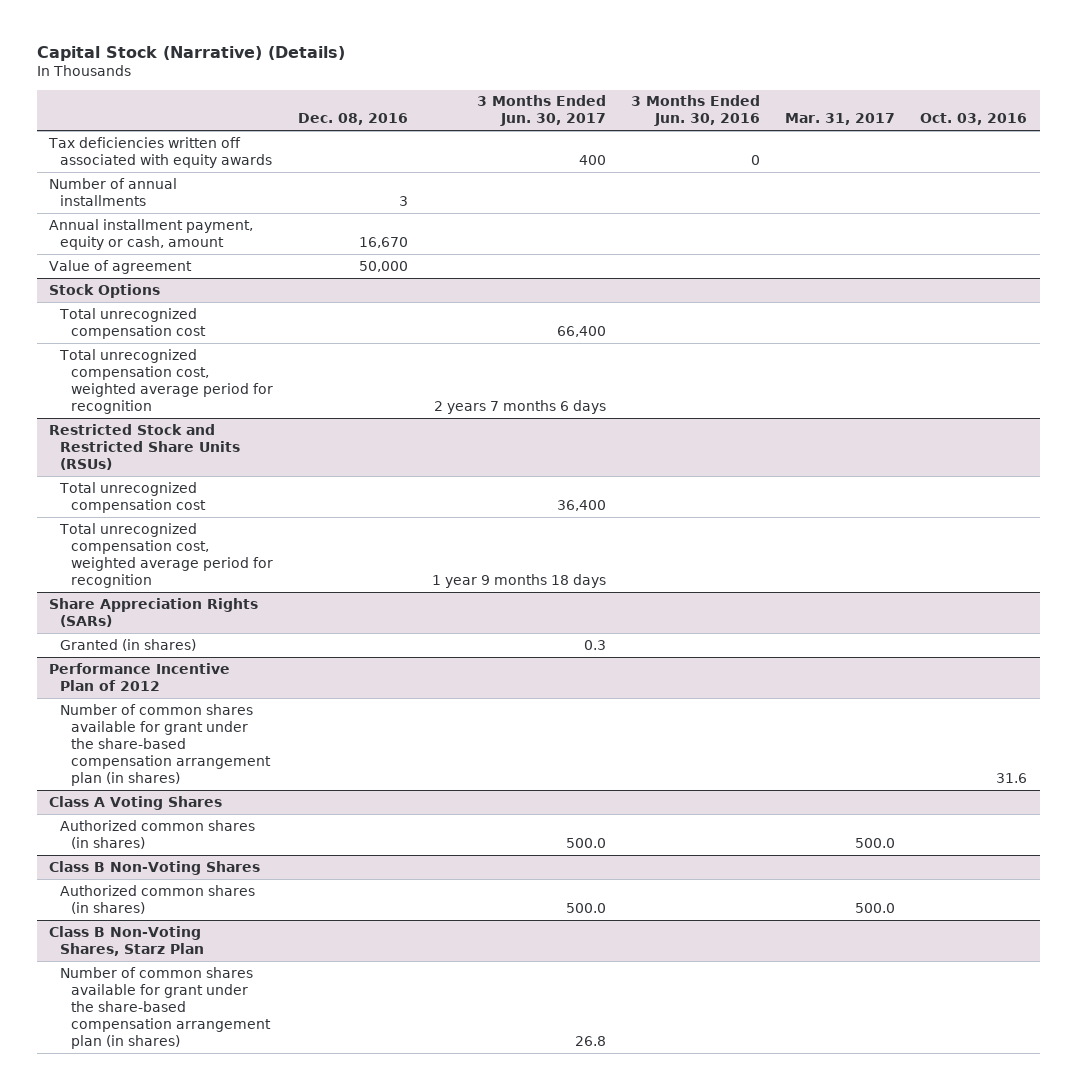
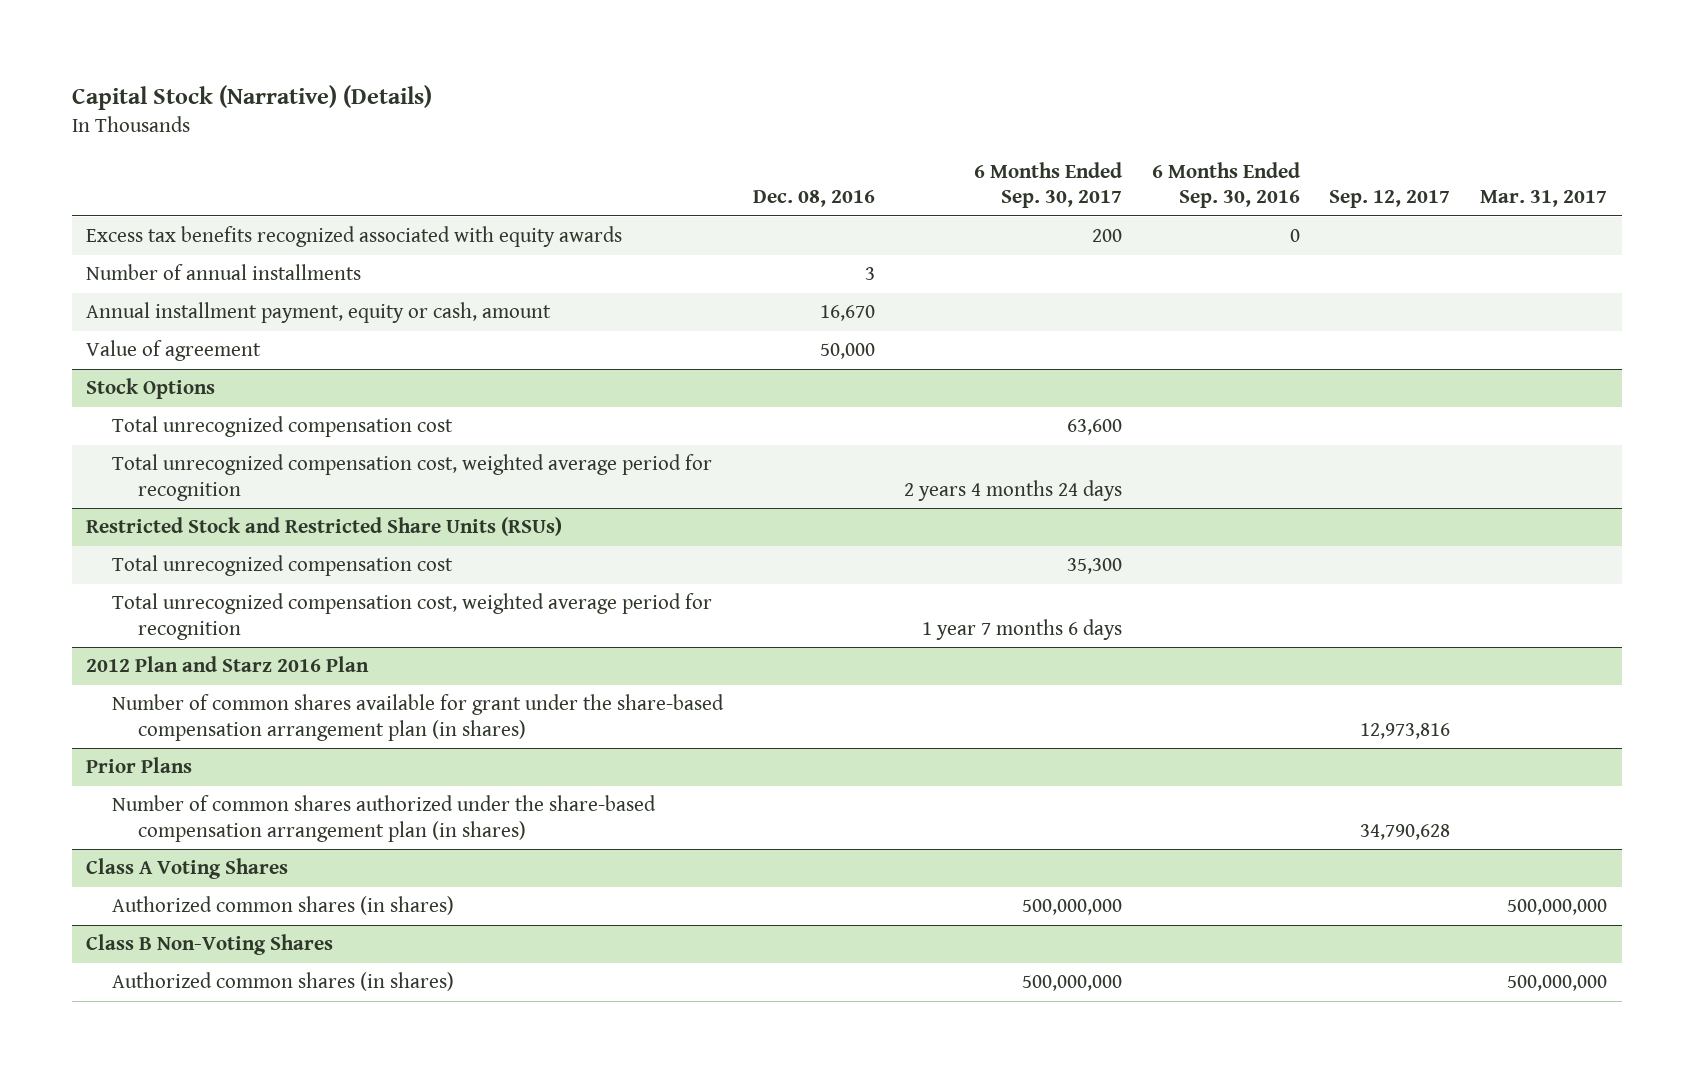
[477,95,607,127] 3 Months Ended Jun. 30, 2017 -> none
[631,95,761,127] 3 Months Ended Jun. 30, 2016 -> none
[920,113,1028,126] Oct. 03, 2016 -> none
none -> [974,162,1123,209] 6 Months Ended Sep. 30, 2017
none -> [1151,162,1300,209] 6 Months Ended Sep. 30, 2016
none -> [1329,190,1451,209] Sep. 12, 2017
[48,136,273,168] Tax deficiencies written off associated with equity awards -> none
none -> [86,226,623,248] Excess tax benefits recognized associated with equity awards
[49,597,259,627] Share Appreciation Rights (SARs) -> none
[60,638,197,651] Granted (in shares) -> none
[49,662,231,691] Performance Incentive Plan of 2012 -> none
[60,703,271,786] Number of common shares available for grant under the share-based compensation arrangement plan (in shares) -> none
none -> [86,656,370,673] 2012 Plan and Starz 2016 Plan
none -> [112,694,725,741] Number of common shares available for grant under the share-based compensation arrangement plan (in shares)
none -> [86,757,193,774] Prior Plans
none -> [112,795,657,842] Number of common shares authorized under the share-based compensation arrangement plan (in shares)
[855,837,896,848] 500.0 -> [1506,899,1607,916] 500,000,000
[49,925,205,956] Class B Non-Voting Shares, Starz Plan -> none
[60,966,271,1049] Number of common shares available for grant under the share-based compensation arrangement plan (in shares) -> none
[855,902,896,913] 500.0 -> [1506,975,1607,992] 500,000,000

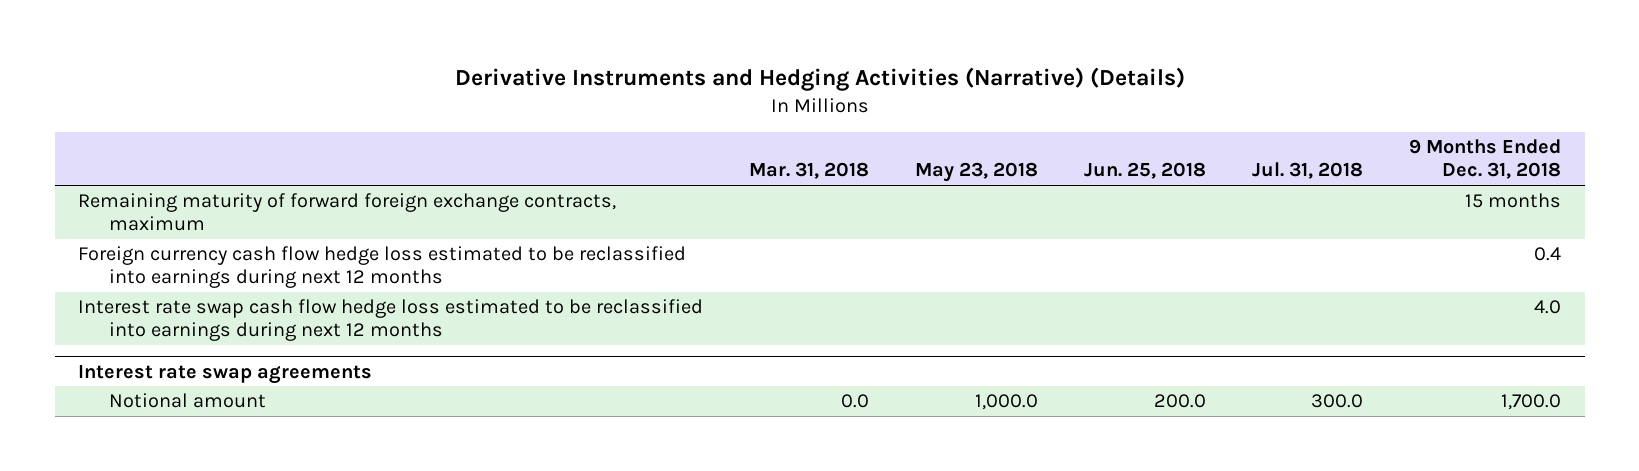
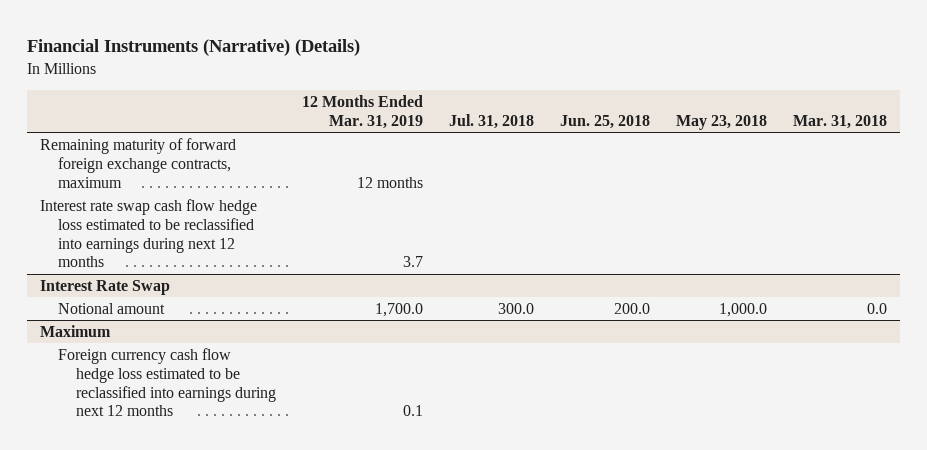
[454,67,1185,92] Derivative Instruments and Hedging Activities (Narrative) (Details) -> [27,39,361,57] Financial Instruments (Narrative) (Details)
[1409,139,1562,180] 9 Months Ended Dec. 31, 2018 -> none
none -> [302,94,424,129] 12 Months Ended Mar. 31, 2019
[77,246,686,289] Foreign currency cash flow hedge loss estimated to be reclassified into earnings during next 12 months -> none
[77,364,372,384] Interest rate swap agreements -> [40,279,171,295] Interest Rate Swap
none -> [40,324,112,337] Maximum
none -> [58,347,277,417] Foreign currency cash flow hedge loss estimated to be reclassified into earnings during next 12 months

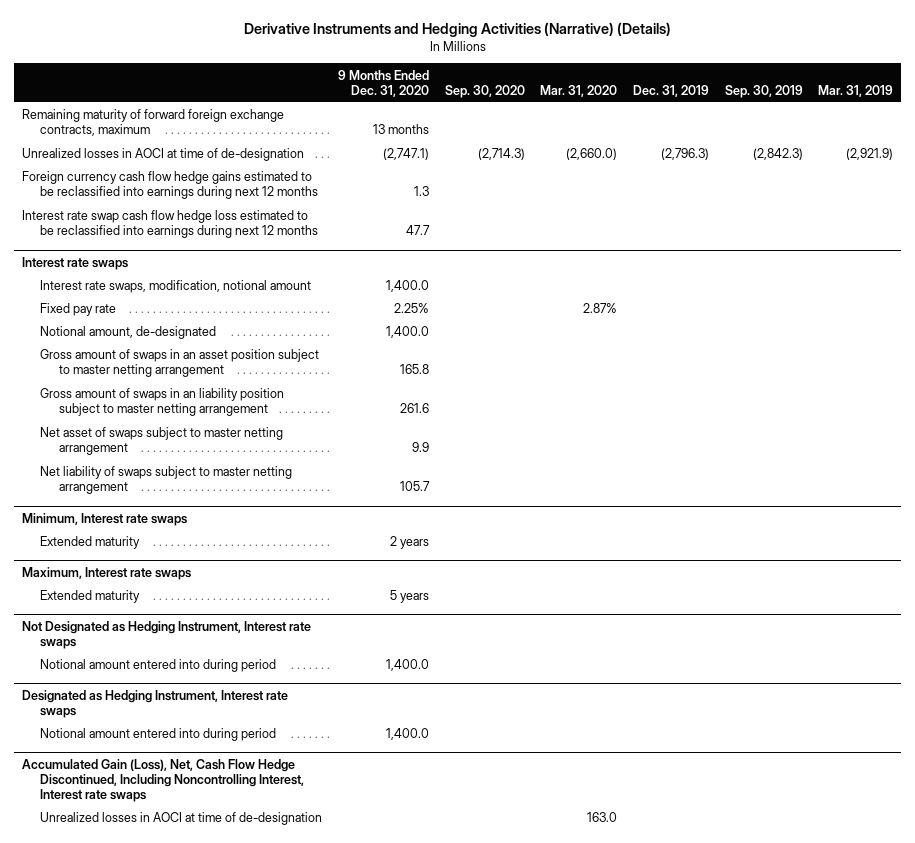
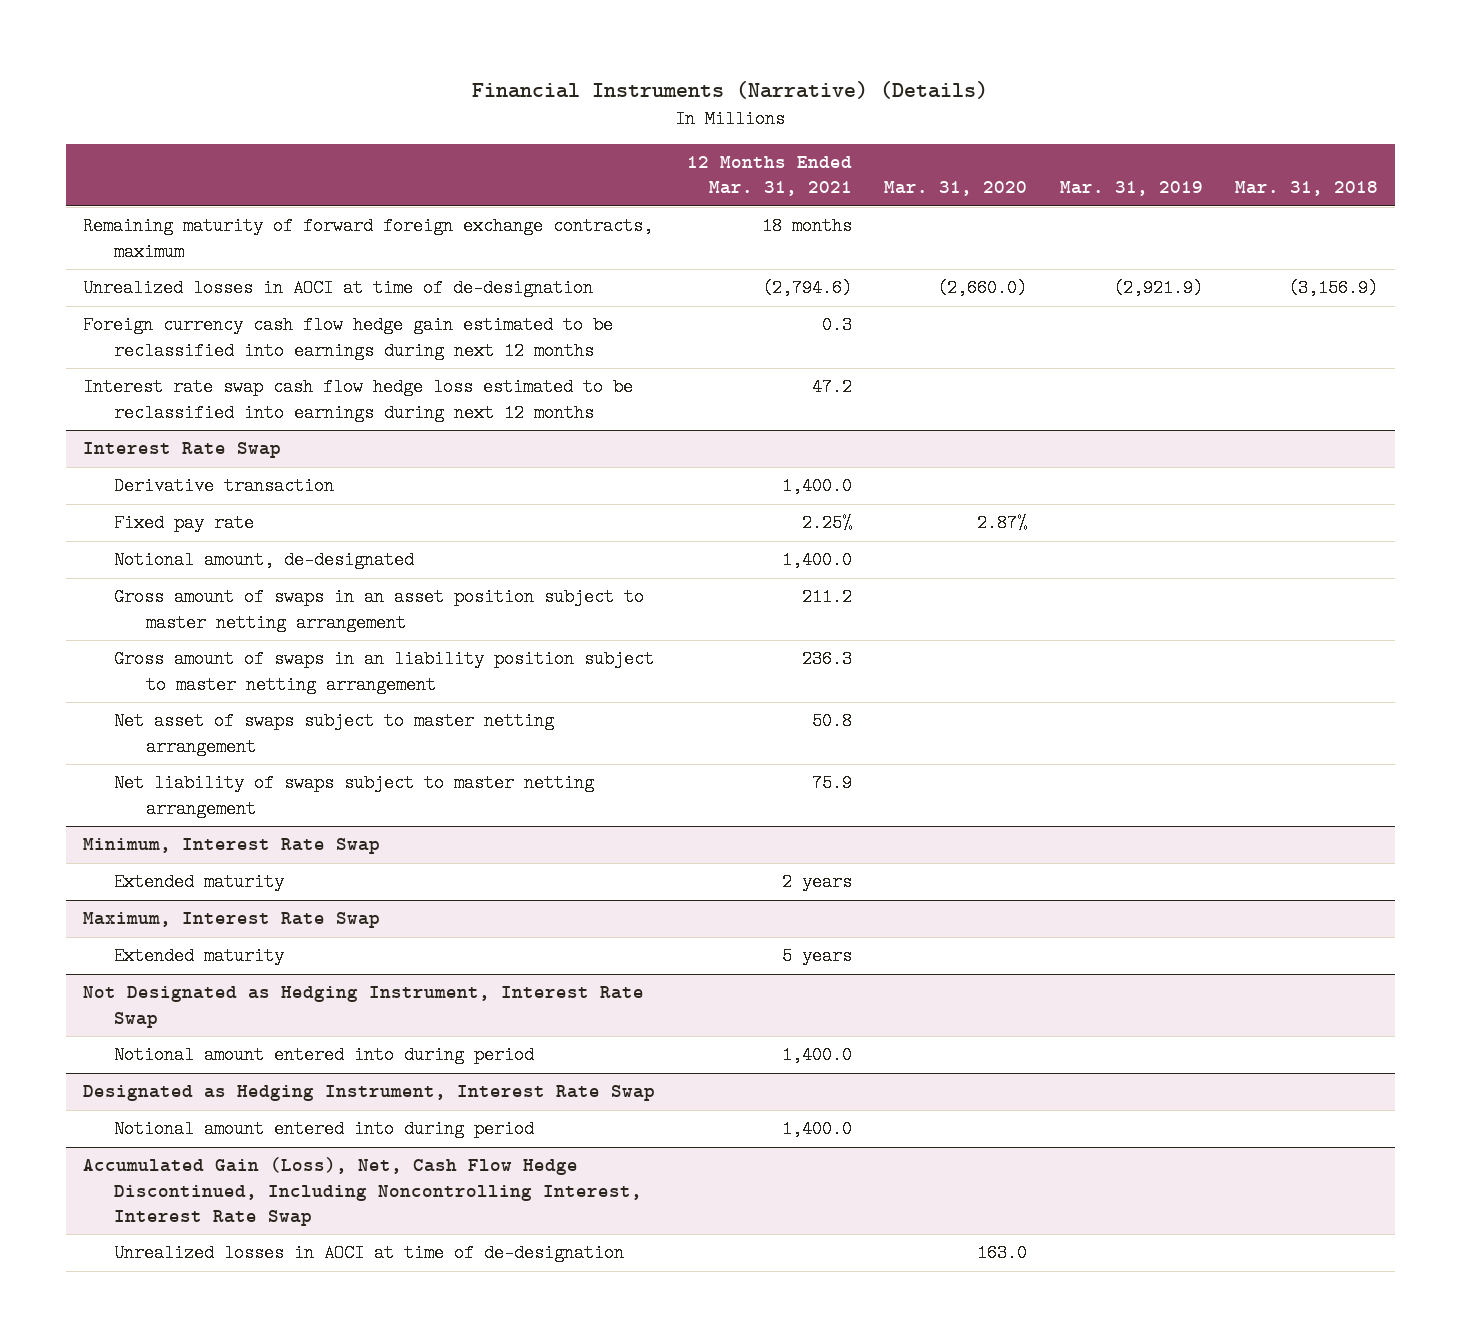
[243,21,671,37] Derivative Instruments and Hedging Activities (Narrative) (Details) -> [472,81,989,100] Financial Instruments (Narrative) (Details)
[337,69,429,97] 9 Months Ended Dec. 31, 2020 -> none
[444,84,525,98] Sep. 30, 2020 -> none
[633,84,710,97] Dec. 31, 2019 -> none
[724,84,803,98] Sep. 30, 2019 -> none
none -> [686,155,852,197] 12 Months Ended Mar. 31, 2021
none -> [1235,181,1379,197] Mar. 31, 2018
[21,171,319,200] Foreign currency cash flow hedge gains estimated to be reclassified into earnings during next 12 months -> [82,316,613,360] Foreign currency cash flow hedge gain estimated to be reclassified into earnings during next 12 months
[21,256,128,270] Interest rate swaps -> [82,442,281,459] Interest Rate Swap
[40,280,312,294] Interest rate swaps, modification, notional amount -> [114,477,335,496] Derivative transaction
[21,512,187,526] Minimum, Interest rate swaps -> [82,838,380,855] Minimum, Interest Rate Swap
[21,566,191,580] Maximum, Interest rate swaps -> [82,912,380,929] Maximum, Interest Rate Swap
[21,620,311,650] Not Designated as Hedging Instrument, Interest rate swaps -> [82,986,644,1028] Not Designated as Hedging Instrument, Interest Rate Swap
[21,689,288,719] Designated as Hedging Instrument, Interest rate swaps -> [82,1085,655,1102] Designated as Hedging Instrument, Interest Rate Swap
[21,758,305,803] Accumulated Gain (Loss), Net, Cash Flow Hedge Discontinued, Including Noncontrolling Interest, Interest rate swaps -> [82,1157,643,1226] Accumulated Gain (Loss), Net, Cash Flow Hedge Discontinued, Including Noncontrolling Interest, Interest Rate Swap

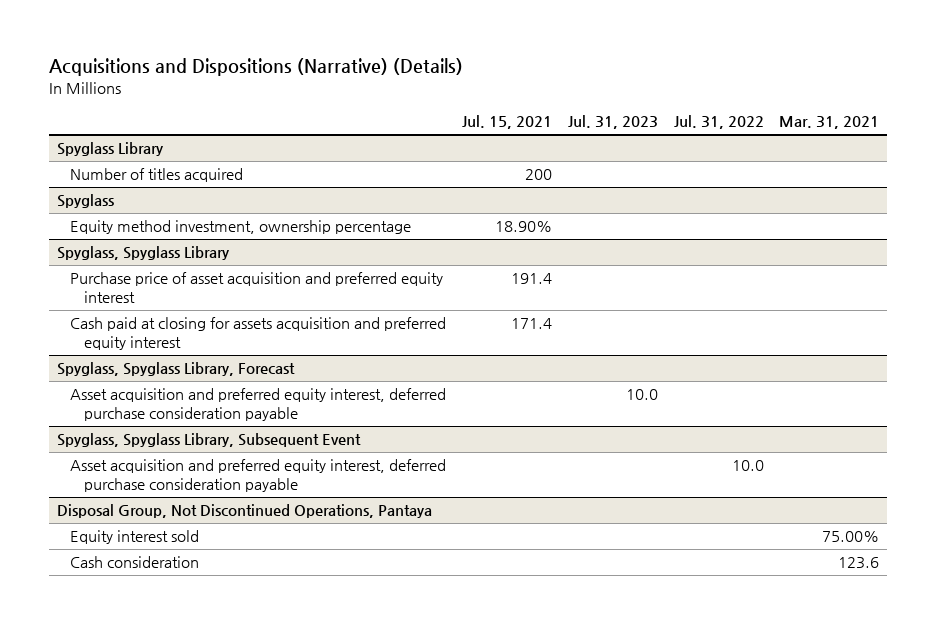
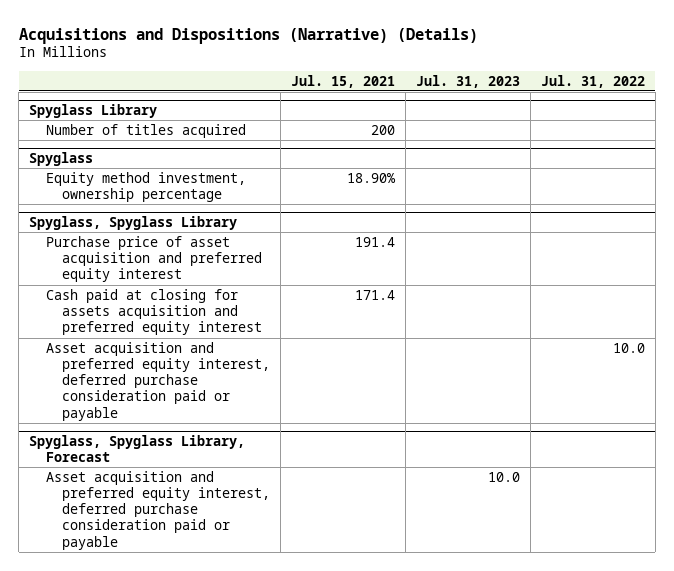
[779,116,880,130] Mar. 31, 2021 -> none
none -> [45,341,271,421] Asset acquisition and preferred equity interest, deferred purchase consideration paid or payable
[56,433,361,448] Spyglass, Spyglass Library, Subsequent Event -> none
[70,459,447,493] Asset acquisition and preferred equity interest, deferred purchase consideration payable -> none
[56,504,432,519] Disposal Group, Not Discontinued Operations, Pantaya -> none
[70,530,200,545] Equity interest sold -> none
[70,556,200,569] Cash consideration -> none
[70,388,447,422] Asset acquisition and preferred equity interest, deferred purchase consideration payable -> [45,470,271,550] Asset acquisition and preferred equity interest, deferred purchase consideration paid or payable

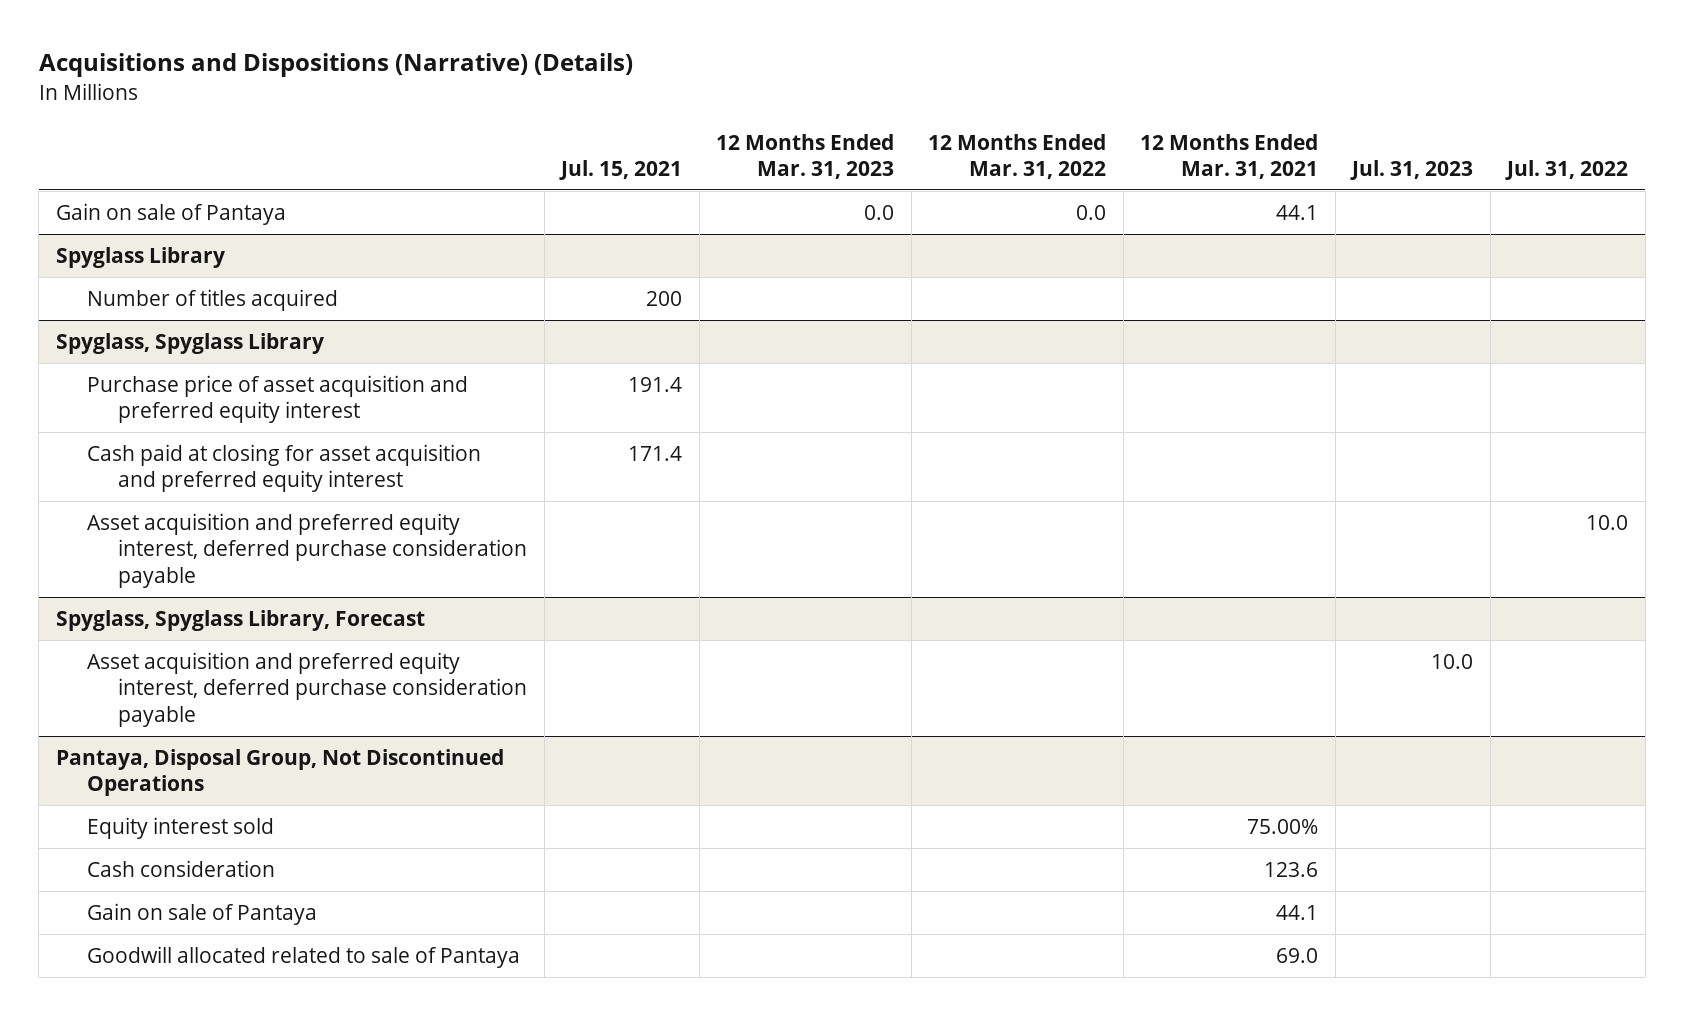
none -> [716,133,895,180] 12 Months Ended Mar. 31, 2023
none -> [928,133,1107,180] 12 Months Ended Mar. 31, 2022
none -> [1140,133,1319,180] 12 Months Ended Mar. 31, 2021
none -> [55,202,286,225] Gain on sale of Pantaya
[29,151,94,166] Spyglass -> none
[45,171,246,203] Equity method investment, ownership percentage -> none
[45,288,263,336] Cash paid at closing for assets acquisition and preferred equity interest -> [87,443,482,493] Cash paid at closing for asset acquisition and preferred equity interest
[45,341,271,421] Asset acquisition and preferred equity interest, deferred purchase consideration paid or payable -> [87,512,528,588] Asset acquisition and preferred equity interest, deferred purchase consideration payable
[45,470,271,550] Asset acquisition and preferred equity interest, deferred purchase consideration paid or payable -> [87,651,528,727] Asset acquisition and preferred equity interest, deferred purchase consideration payable
none -> [55,748,504,797] Pantaya, Disposal Group, Not Discontinued Operations
none -> [87,816,275,839] Equity interest sold
none -> [87,859,276,877] Cash consideration
none -> [87,902,318,925] Gain on sale of Pantaya
none -> [87,945,521,968] Goodwill allocated related to sale of Pantaya

